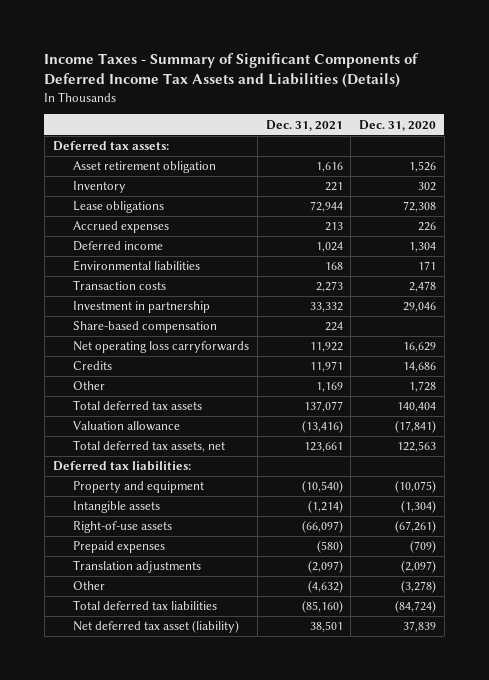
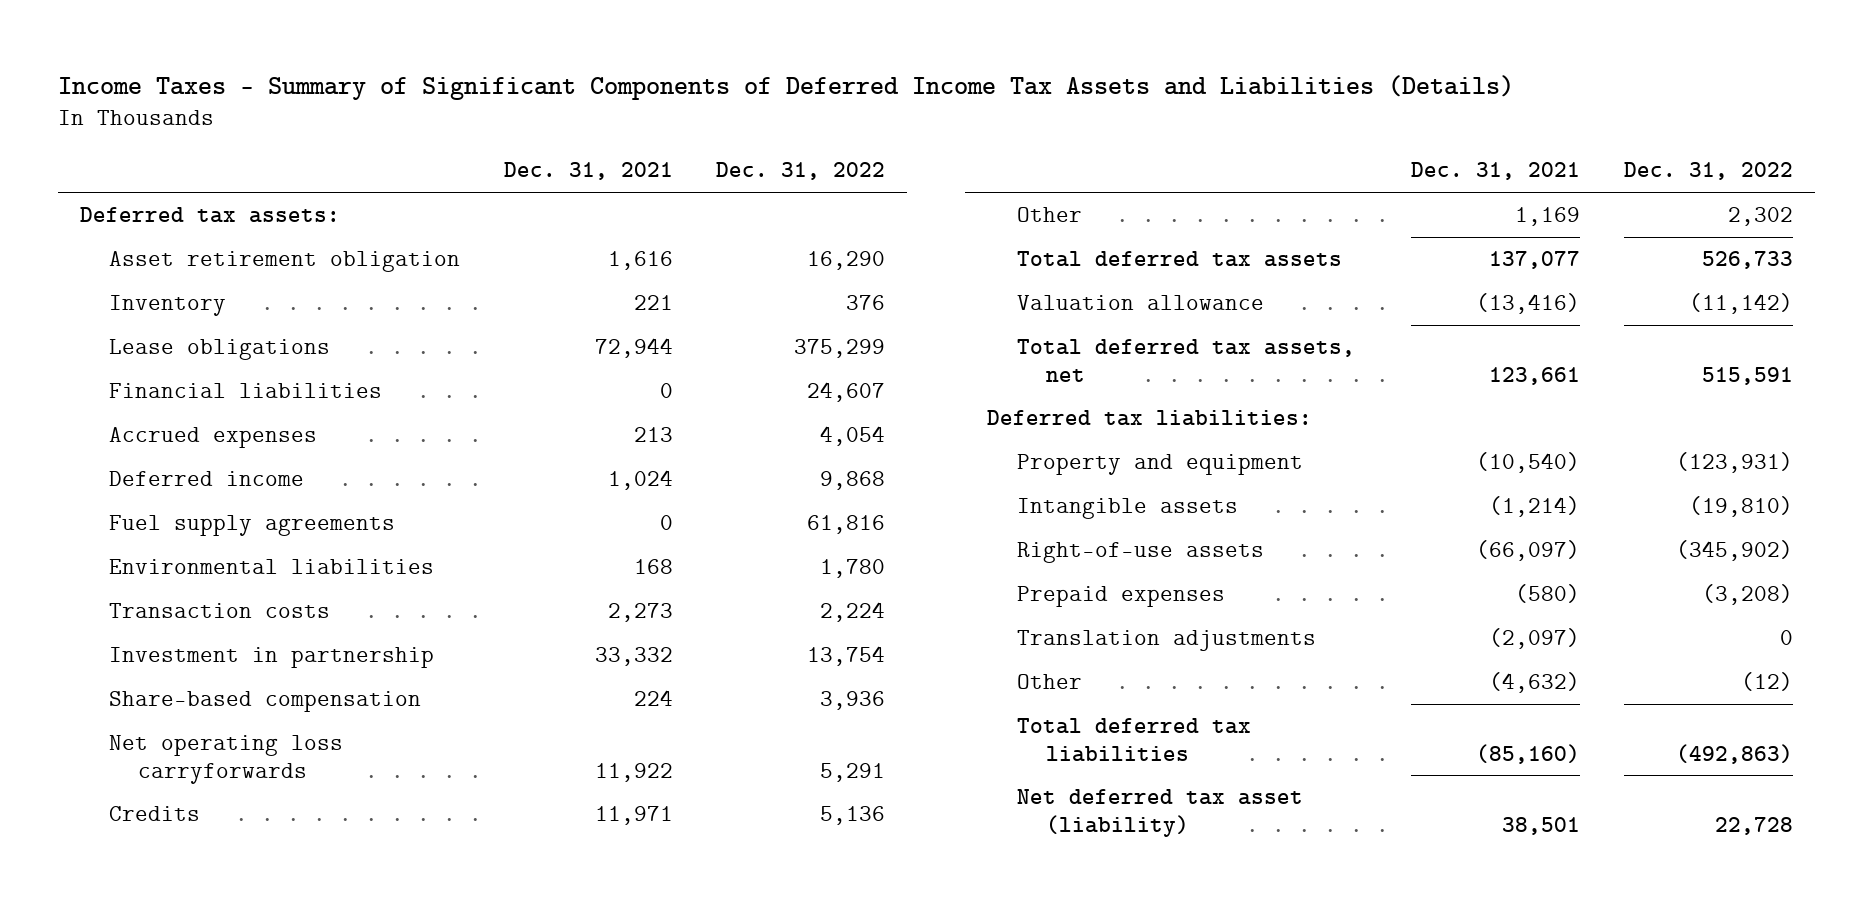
[359,119,437,131] Dec. 31, 2020 -> none
none -> [716,162,886,181] Dec. 31, 2022
none -> [108,382,382,398] Financial liabilities
none -> [108,514,395,536] Fuel supply agreements

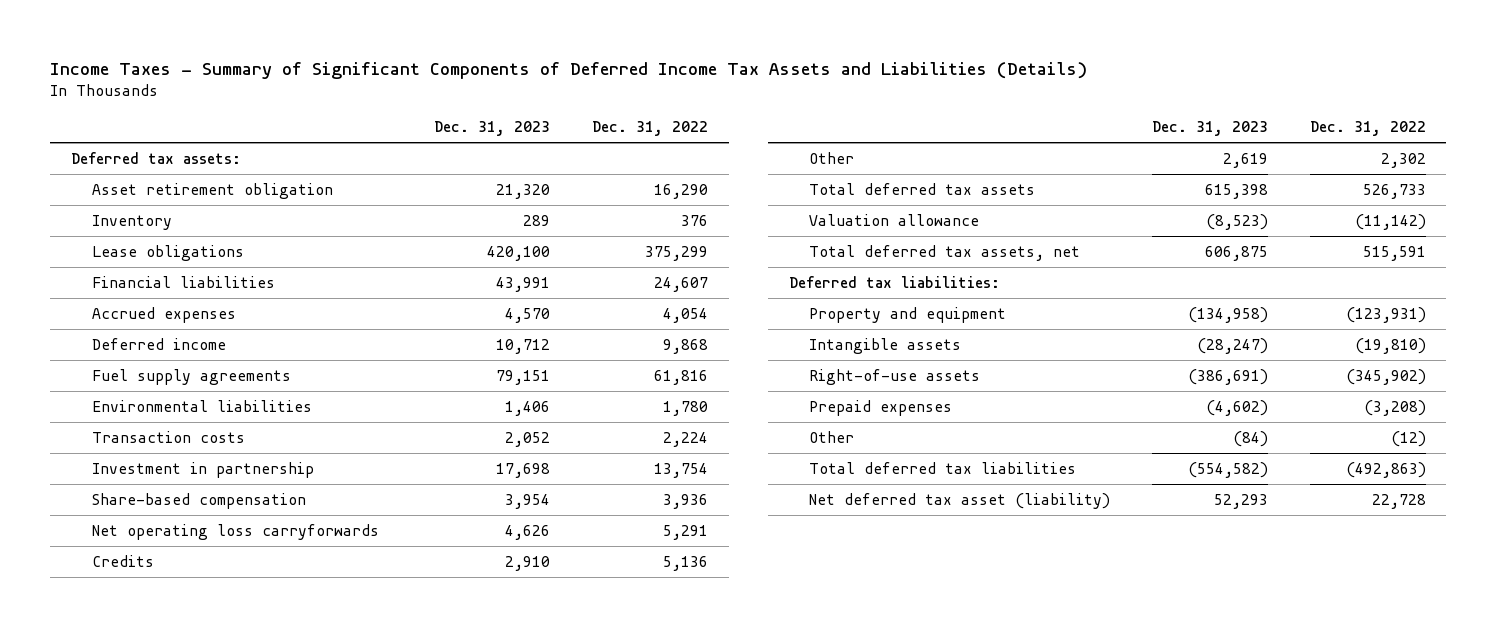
[503,162,673,181] Dec. 31, 2021 -> none
none -> [434,121,551,137] Dec. 31, 2023
[1016,629,1316,651] Translation adjustments -> none

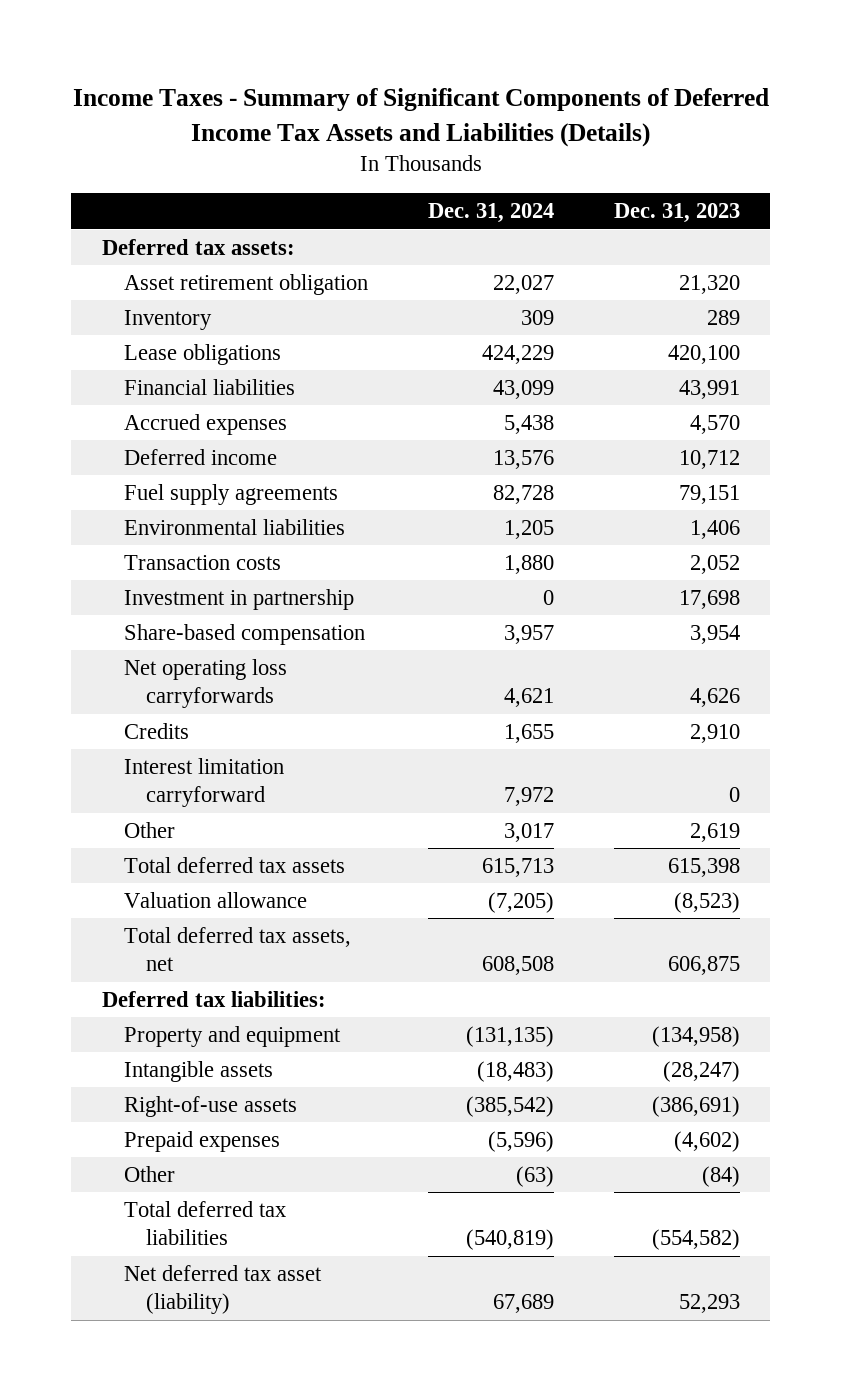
[591,121,708,137] Dec. 31, 2022 -> none
none -> [427,203,554,224] Dec. 31, 2024
none -> [123,757,284,808] Interest limitation carryforward

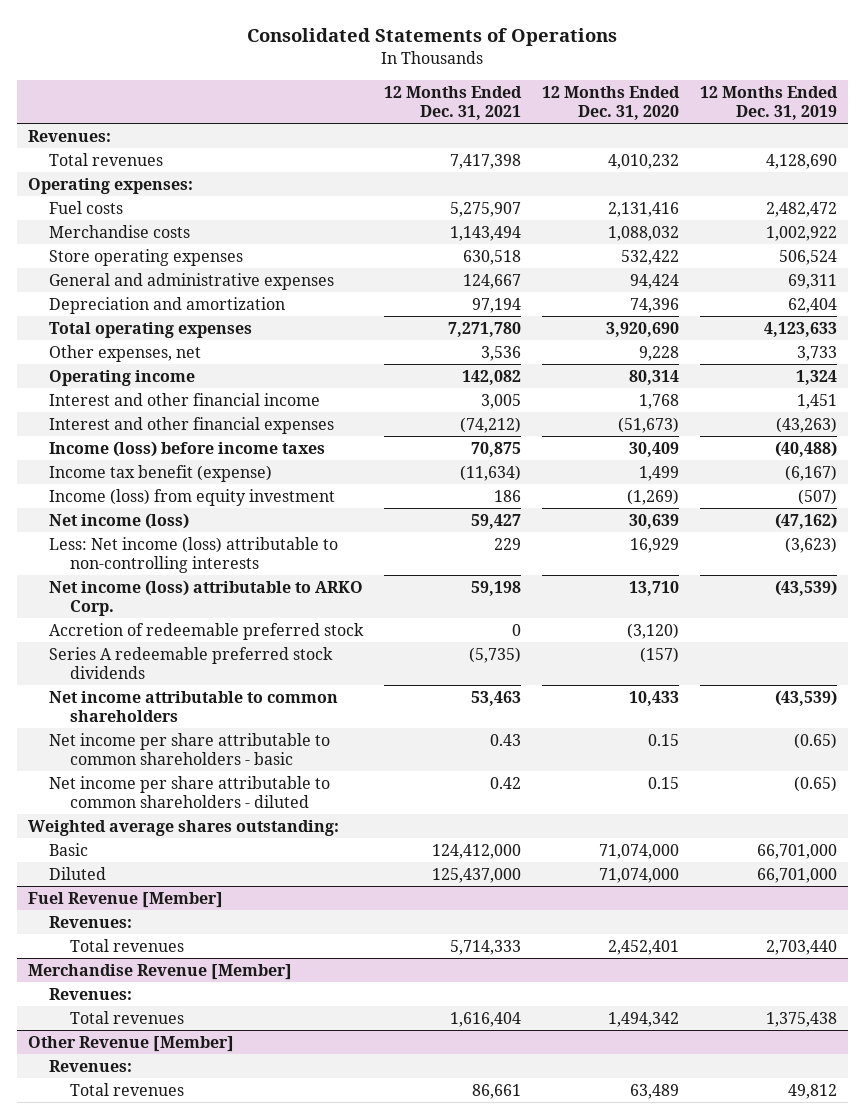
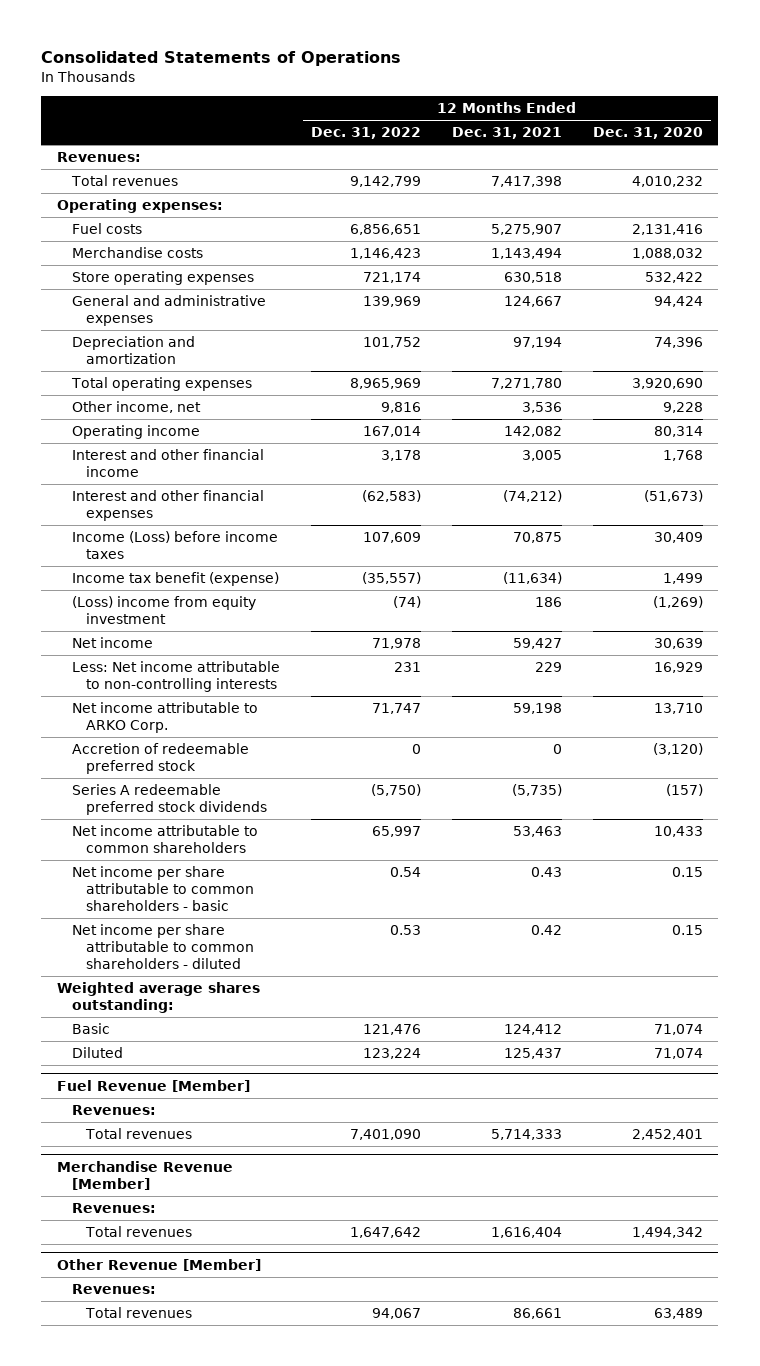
[700,85,839,121] 12 Months Ended Dec. 31, 2019 -> none
none -> [310,127,421,140] Dec. 31, 2022
[48,344,201,362] Other expenses, net -> [71,401,201,414] Other income, net
[48,440,325,457] Income (loss) before income taxes -> [71,531,278,560] Income (Loss) before income taxes
[48,488,335,506] Income (loss) from equity investment -> [71,596,256,625] (Loss) income from equity investment
[48,512,189,529] Net income (loss) -> [71,637,153,649] Net income
[48,536,338,574] Less: Net income (loss) attributable to non-controlling interests -> [71,661,280,693] Less: Net income attributable to non-controlling interests
[48,579,363,617] Net income (loss) attributable to ARKO Corp. -> [71,702,258,734] Net income attributable to ARKO Corp.
[431,843,521,859] 124,412,000 -> [503,1024,562,1036] 124,412
[598,843,679,859] 71,074,000 -> [653,1024,703,1036] 71,074
[431,867,521,883] 125,437,000 -> [503,1048,562,1060] 125,437
[598,867,679,883] 71,074,000 -> [653,1048,703,1060] 71,074

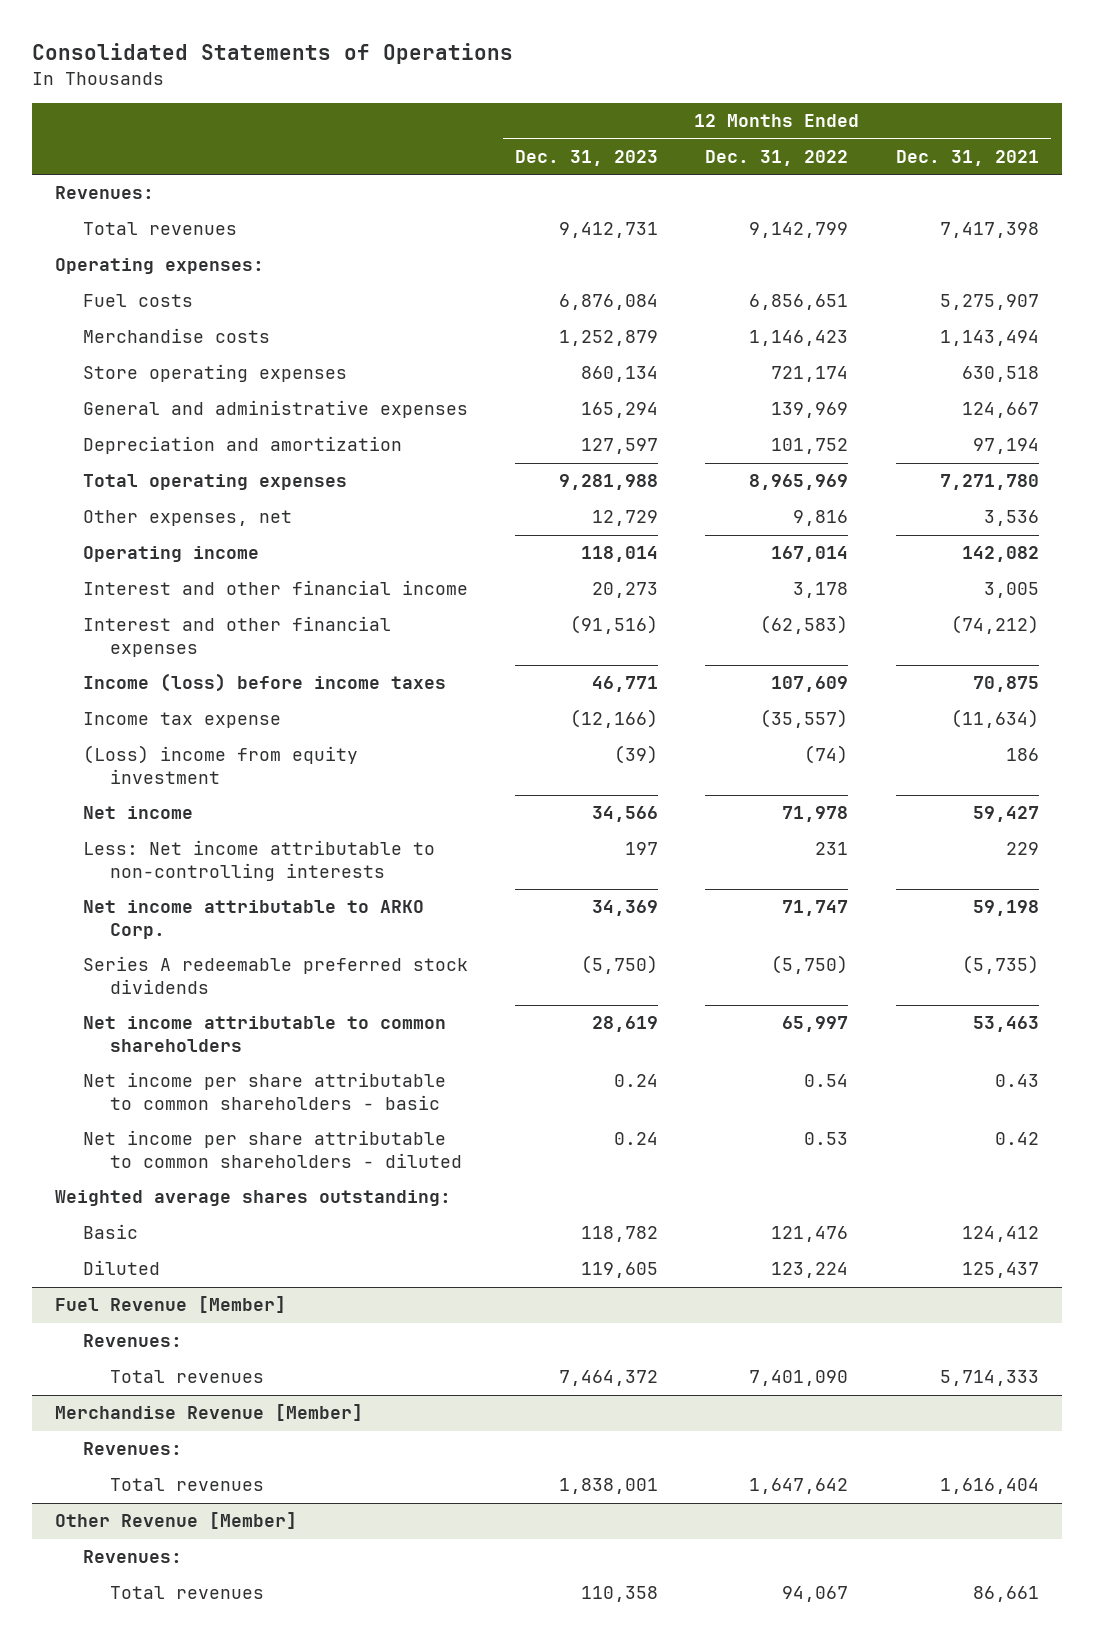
[592,127,703,140] Dec. 31, 2020 -> none
none -> [515,150,659,167] Dec. 31, 2023
[71,401,201,414] Other income, net -> [82,510,292,527] Other expenses, net
[71,531,278,560] Income (Loss) before income taxes -> [82,673,446,693] Income (loss) before income taxes
[71,572,279,587] Income tax benefit (expense) -> [82,712,281,729] Income tax expense
[71,743,249,775] Accretion of redeemable preferred stock -> none

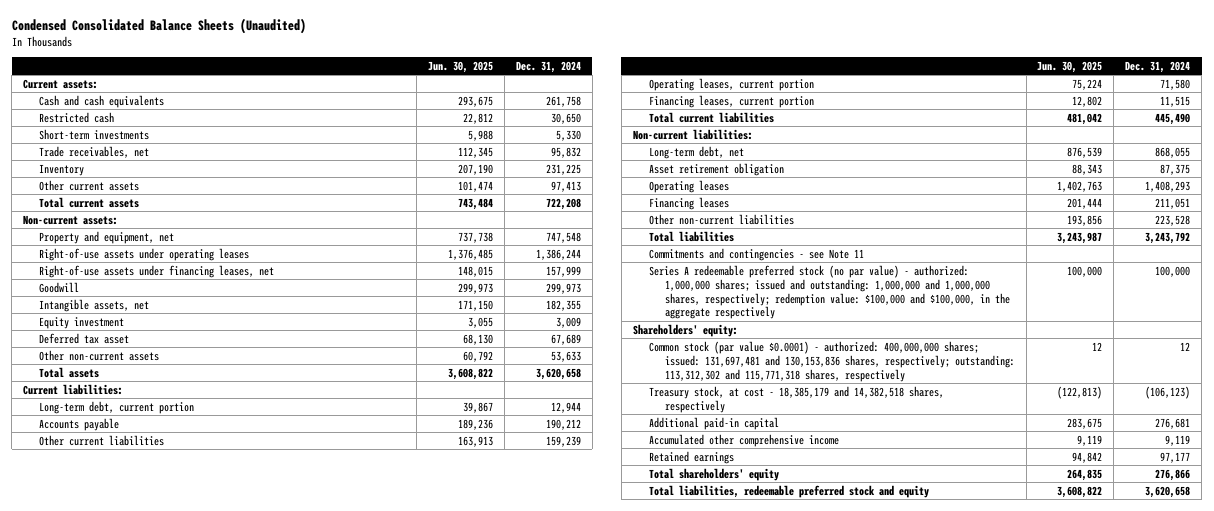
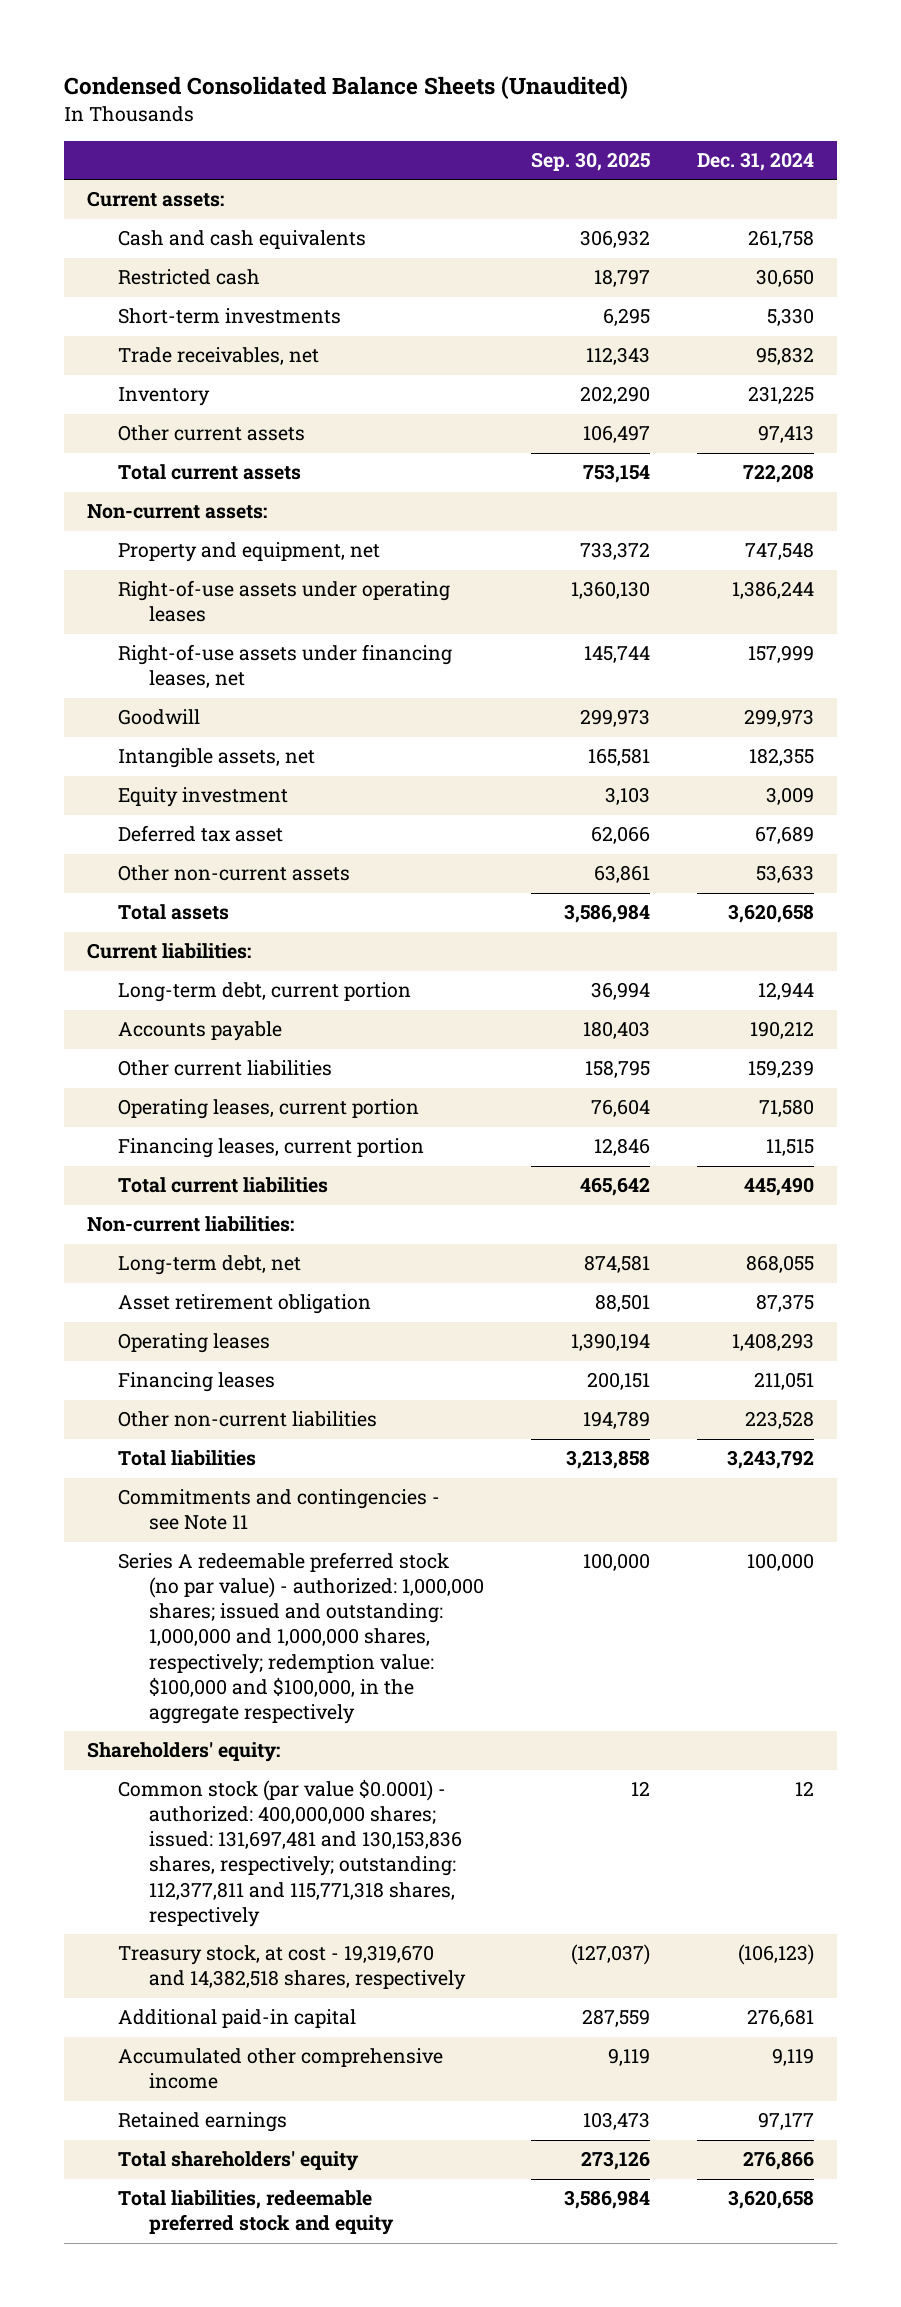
[428,60,494,73] Jun. 30, 2025 -> none
none -> [530,152,650,172] Sep. 30, 2025
[648,340,1015,382] Common stock (par value $0.0001) - authorized: 400,000,000 shares; issued: 131,697,481 and 130,153,836 shares, respectively; outstanding: 113,312,302 and 115,771,318 shares, respectively -> [117,1779,462,1927] Common stock (par value $0.0001) - authorized: 400,000,000 shares; issued: 131,697,481 and 130,153,836 shares, respectively; outstanding: 112,377,811 and 115,771,318 shares, respectively
[648,385,944,413] Treasury stock, at cost - 18,385,179 and 14,382,518 shares, respectively -> [117,1945,466,1991] Treasury stock, at cost - 19,319,670 and 14,382,518 shares, respectively

